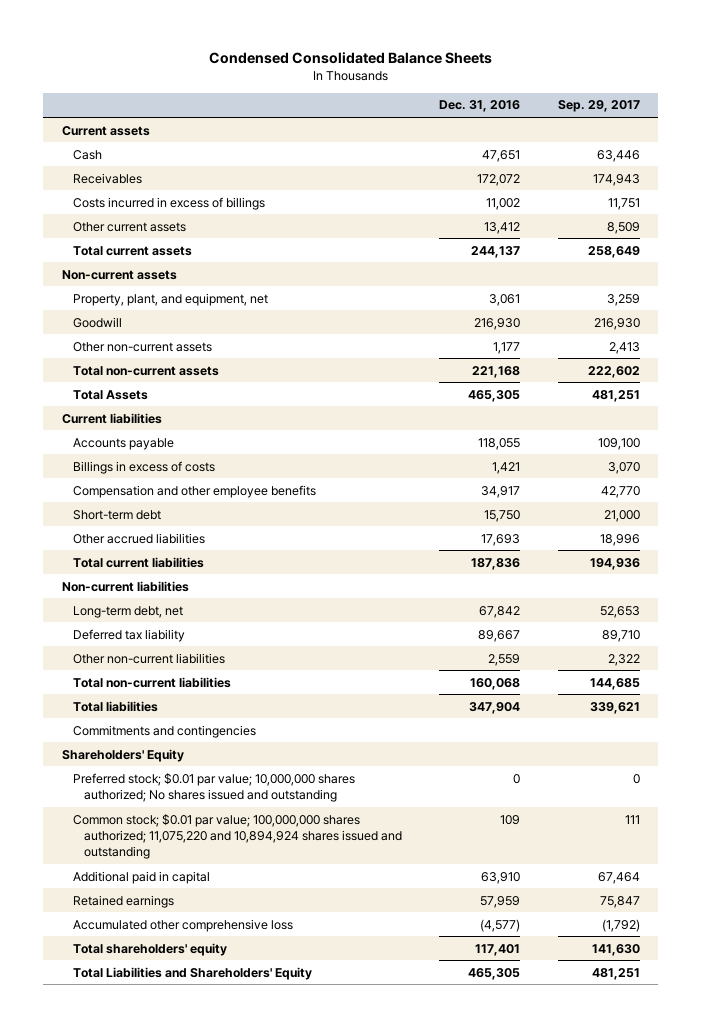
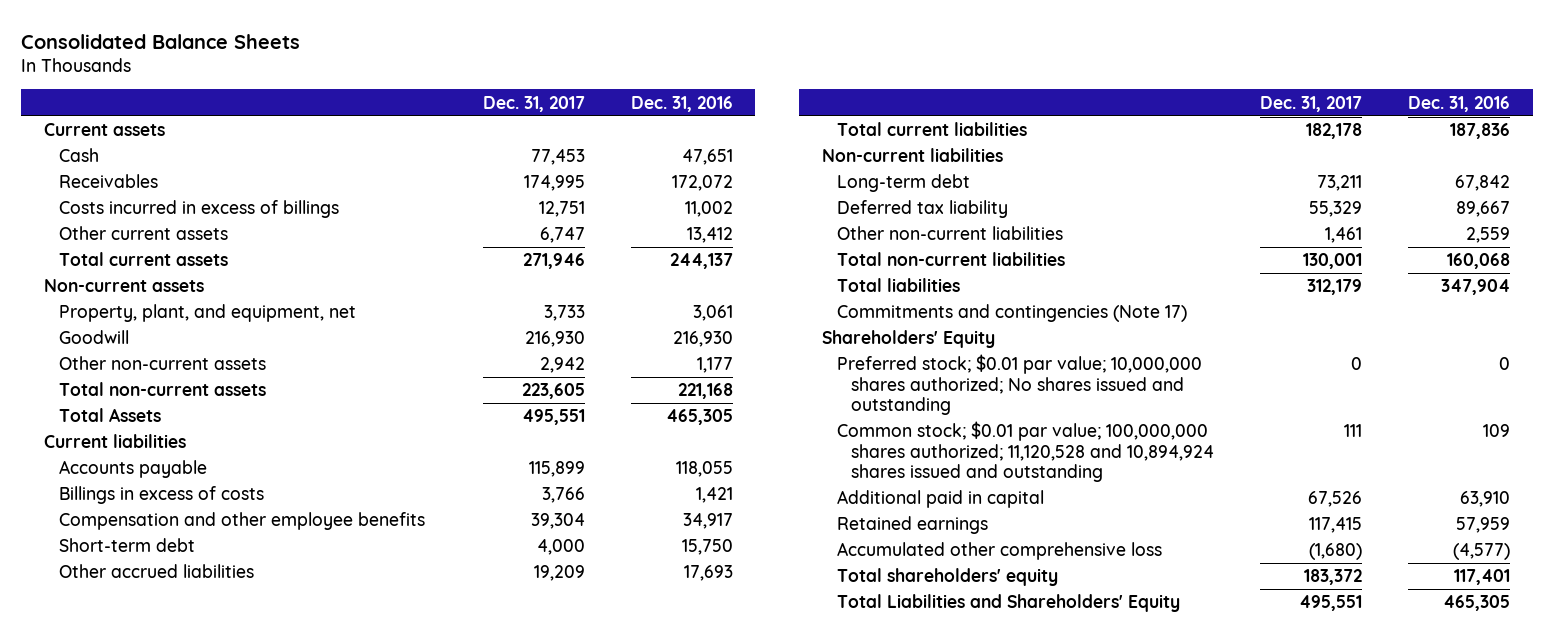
[208,52,492,65] Condensed Consolidated Balance Sheets -> [21,33,301,49] Consolidated Balance Sheets
[557,100,640,113] Sep. 29, 2017 -> none
none -> [482,95,585,112] Dec. 31, 2017
[73,605,184,618] Long-term debt, net -> [836,174,970,193] Long-term debt
[73,724,257,738] Commitments and contingencies -> [836,304,1187,323] Commitments and contingencies (Note 17)
[73,813,403,860] Common stock; $0.01 par value; 100,000,000 shares authorized; 11,075,220 and 10,894,924 shares issued and outstanding -> [836,421,1215,483] Common stock; $0.01 par value; 100,000,000 shares authorized; 11,120,528 and 10,894,924 shares issued and outstanding

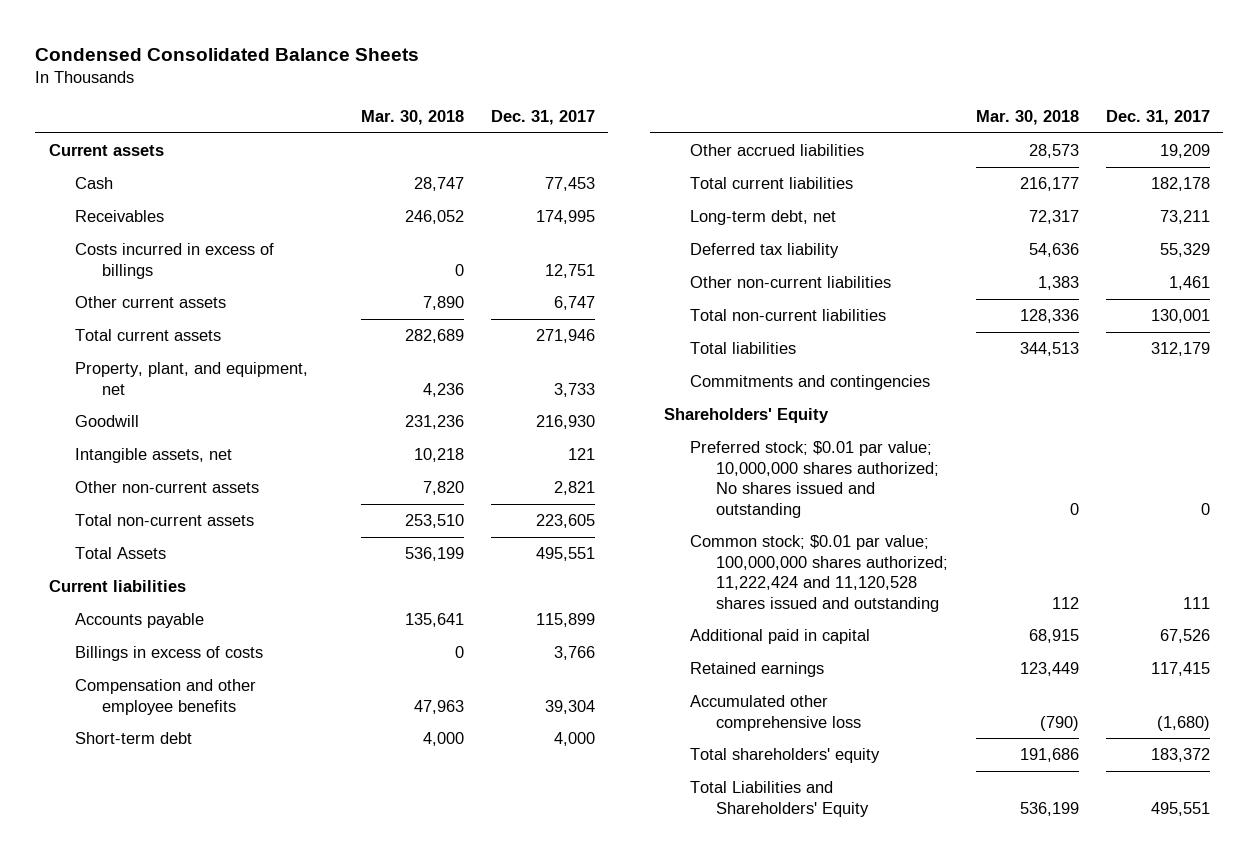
[21,33,301,49] Consolidated Balance Sheets -> [35,47,420,61] Condensed Consolidated Balance Sheets
[630,95,733,112] Dec. 31, 2016 -> none
none -> [360,110,464,126] Mar. 30, 2018
[44,279,205,293] Non-current assets -> none
none -> [75,448,233,464] Intangible assets, net
[539,357,585,374] 2,942 -> [553,481,595,496] 2,821
[822,148,1004,163] Non-current liabilities -> none
[836,174,970,193] Long-term debt -> [690,210,837,226] Long-term debt, net
[836,304,1187,323] Commitments and contingencies (Note 17) -> [690,375,931,391] Commitments and contingencies
[836,421,1215,483] Common stock; $0.01 par value; 100,000,000 shares authorized; 11,120,528 and 10,894,924 shares issued and outstanding -> [690,535,949,612] Common stock; $0.01 par value; 100,000,000 shares authorized; 11,222,424 and 11,120,528 shares issued and outstanding

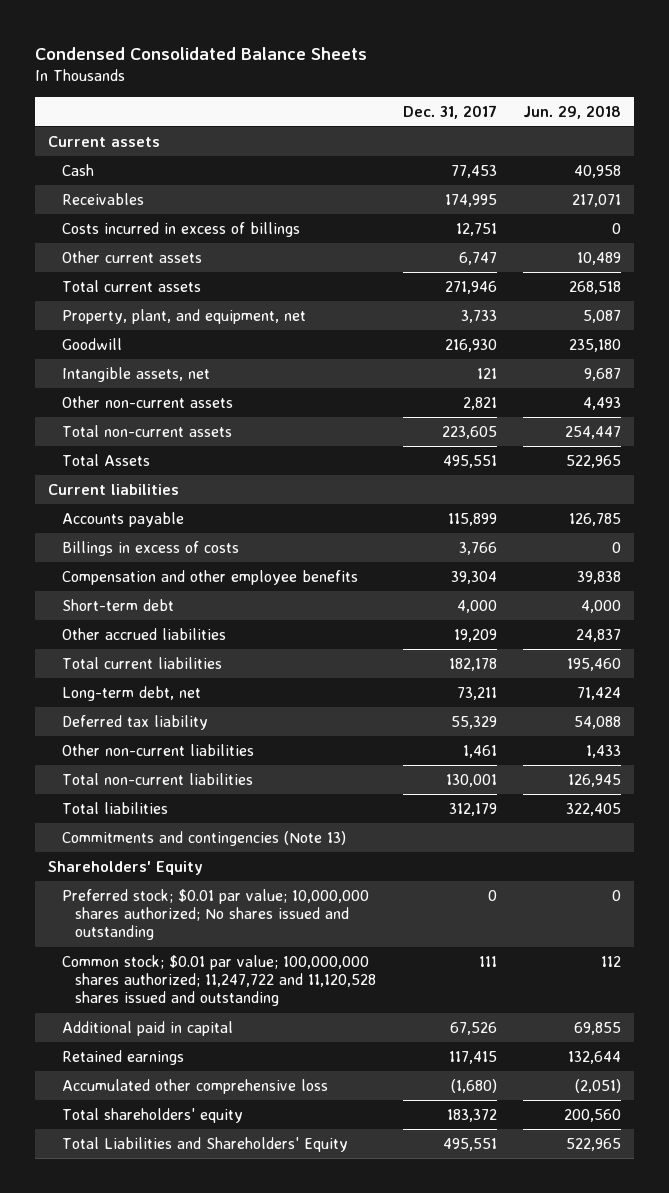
[360,110,464,126] Mar. 30, 2018 -> none
none -> [523,104,622,119] Jun. 29, 2018
[690,375,931,391] Commitments and contingencies -> [61,830,346,846] Commitments and contingencies (Note 13)
[690,535,949,612] Common stock; $0.01 par value; 100,000,000 shares authorized; 11,222,424 and 11,120,528 shares issued and outstanding -> [61,954,377,1007] Common stock; $0.01 par value; 100,000,000 shares authorized; 11,247,722 and 11,120,528 shares issued and outstanding

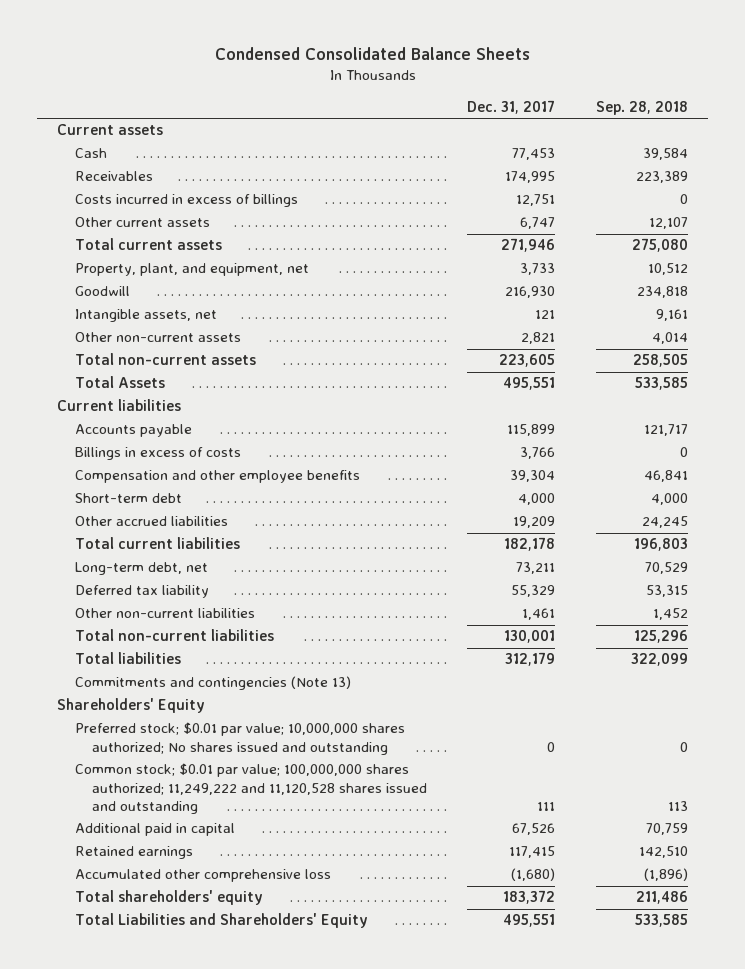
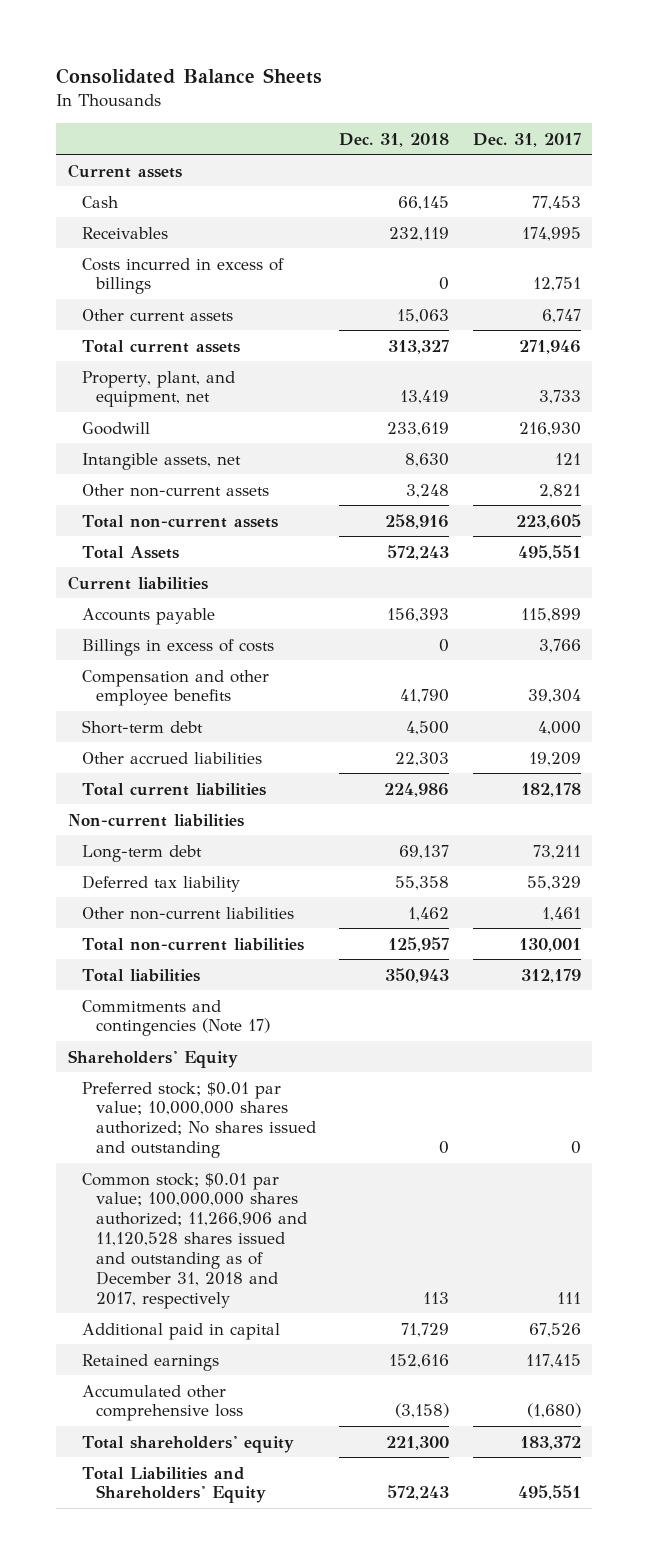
[214,47,530,61] Condensed Consolidated Balance Sheets -> [55,67,322,84] Consolidated Balance Sheets
[595,100,688,115] Sep. 28, 2018 -> none
none -> [339,132,450,147] Dec. 31, 2018
none -> [67,813,244,827] Non-current liabilities
[74,562,208,576] Long-term debt, net -> [81,844,202,862] Long-term debt
[74,676,351,691] Commitments and contingencies (Note 13) -> [81,999,270,1037] Commitments and contingencies (Note 17)
[74,763,428,814] Common stock; $0.01 par value; 100,000,000 shares authorized; 11,249,222 and 11,120,528 shares issued and outstanding -> [81,1172,307,1309] Common stock; $0.01 par value; 100,000,000 shares authorized; 11,266,906 and 11,120,528 shares issued and outstanding as of December 31, 2018 and 2017, respectively

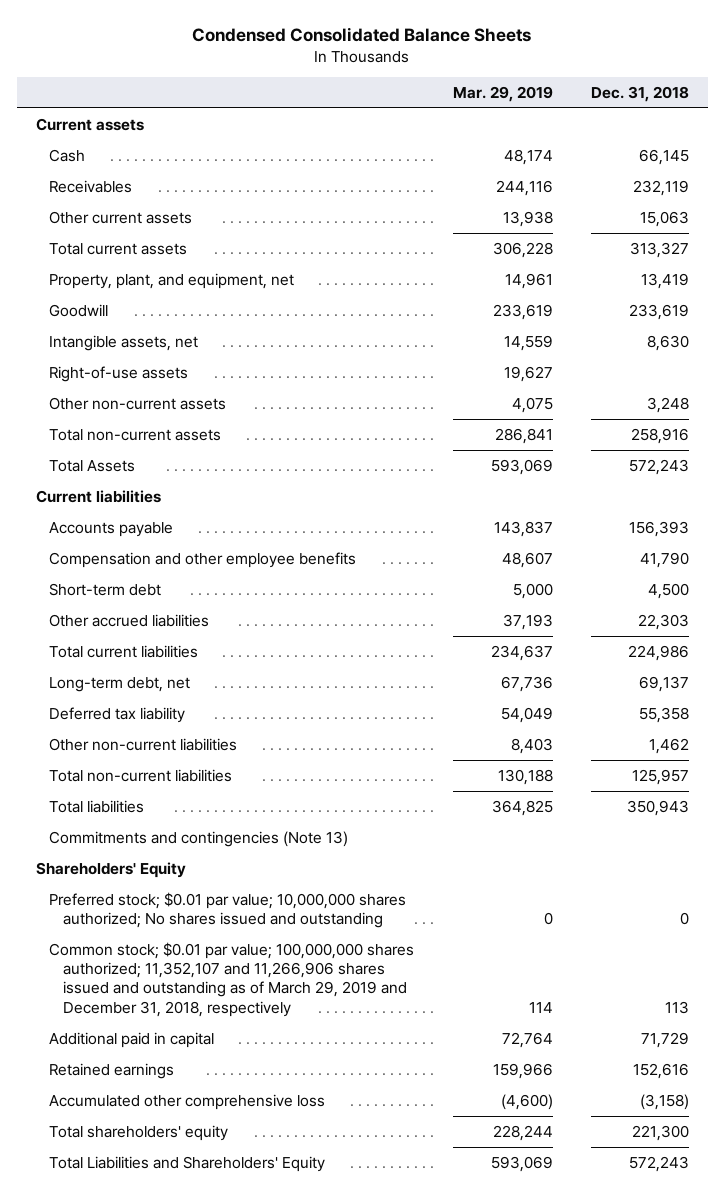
[55,67,322,84] Consolidated Balance Sheets -> [192,26,532,42] Condensed Consolidated Balance Sheets
[472,132,581,147] Dec. 31, 2017 -> none
none -> [452,85,553,102] Mar. 29, 2019
[81,257,284,295] Costs incurred in excess of billings -> none
none -> [49,365,189,382] Right-of-use assets
[81,638,274,656] Billings in excess of costs -> none
[67,813,244,827] Non-current liabilities -> none
[81,844,202,862] Long-term debt -> [49,676,191,692] Long-term debt, net
[81,999,270,1037] Commitments and contingencies (Note 17) -> [49,830,349,847] Commitments and contingencies (Note 13)
[81,1172,307,1309] Common stock; $0.01 par value; 100,000,000 shares authorized; 11,266,906 and 11,120,528 shares issued and outstanding as of December 31, 2018 and 2017, respectively -> [49,941,415,1017] Common stock; $0.01 par value; 100,000,000 shares authorized; 11,352,107 and 11,266,906 shares issued and outstanding as of March 29, 2019 and December 31, 2018, respectively

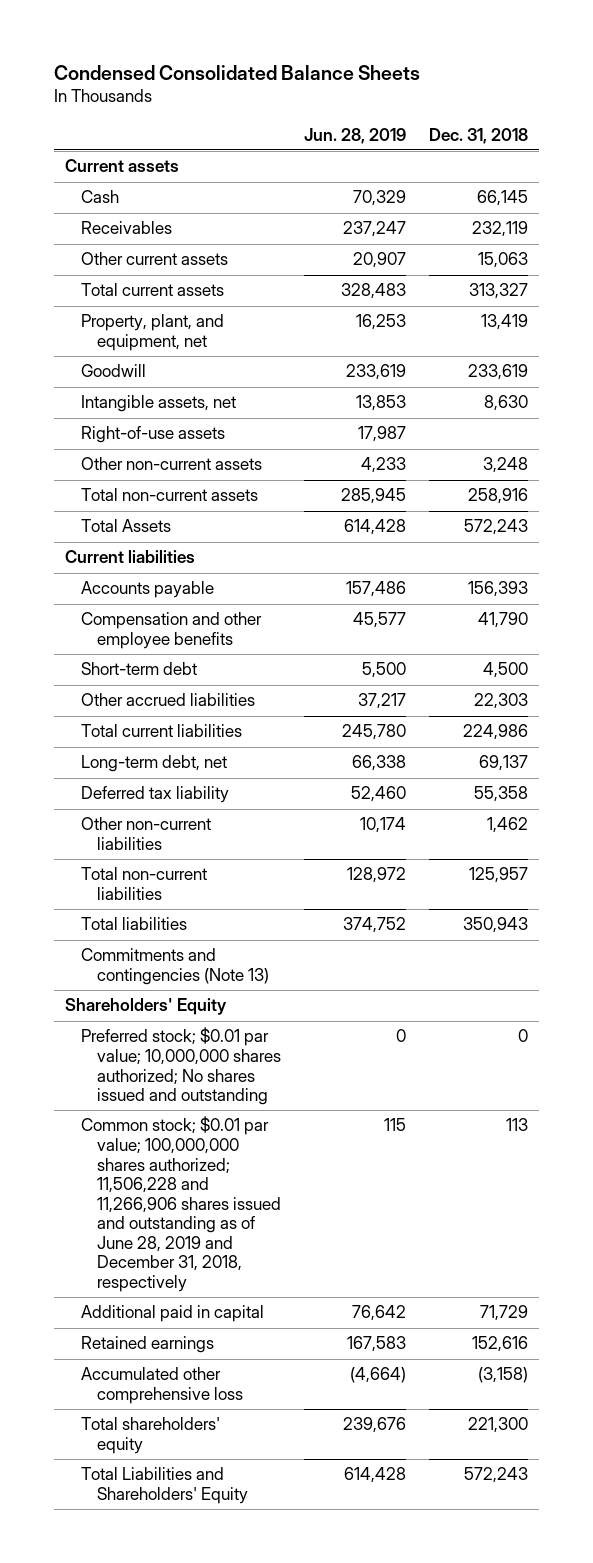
[452,85,553,102] Mar. 29, 2019 -> none
none -> [304,127,407,144] Jun. 28, 2019
[49,941,415,1017] Common stock; $0.01 par value; 100,000,000 shares authorized; 11,352,107 and 11,266,906 shares issued and outstanding as of March 29, 2019 and December 31, 2018, respectively -> [81,1116,282,1292] Common stock; $0.01 par value; 100,000,000 shares authorized; 11,506,228 and 11,266,906 shares issued and outstanding as of June 28, 2019 and December 31, 2018, respectively

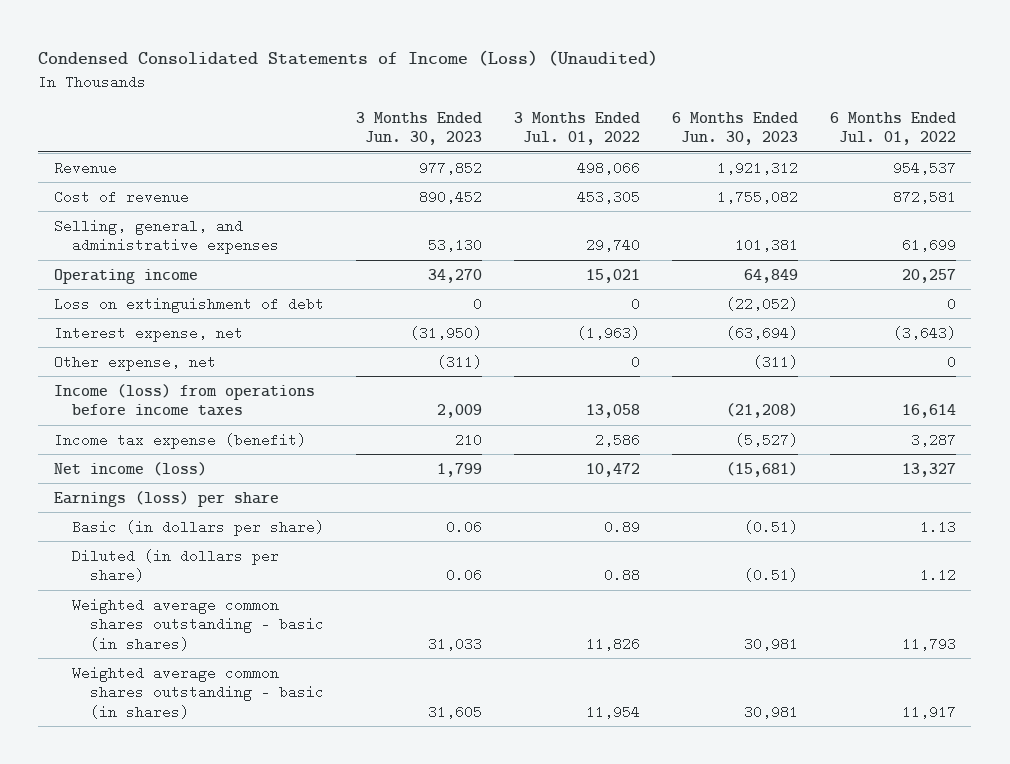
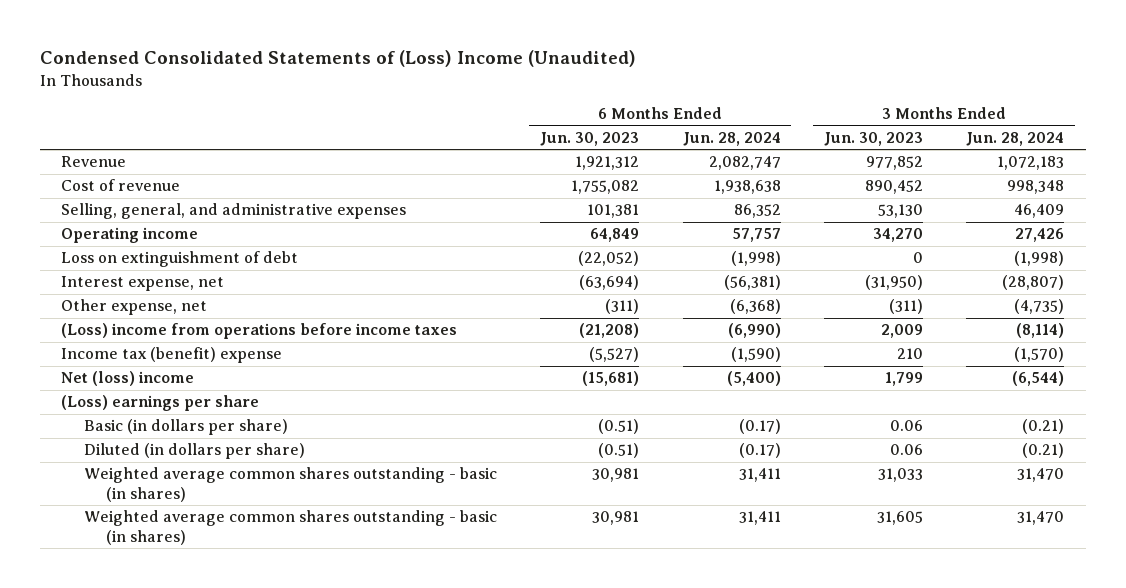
[38,50,659,67] Condensed Consolidated Statements of Income (Loss) (Unaudited) -> [39,50,636,68] Condensed Consolidated Statements of (Loss) Income (Unaudited)
[514,111,641,146] 3 Months Ended Jul. 01, 2022 -> none
[829,111,956,146] 6 Months Ended Jul. 01, 2022 -> none
none -> [682,132,781,147] Jun. 28, 2024
none -> [966,132,1065,147] Jun. 28, 2024
[53,383,315,417] Income (loss) from operations before income taxes -> [61,323,458,340] (Loss) income from operations before income taxes
[53,432,306,449] Income tax expense (benefit) -> [61,347,283,364] Income tax (benefit) expense
[53,461,207,476] Net income (loss) -> [61,371,195,387] Net (loss) income
[53,490,279,507] Earnings (loss) per share -> [61,395,260,412] (Loss) earnings per share

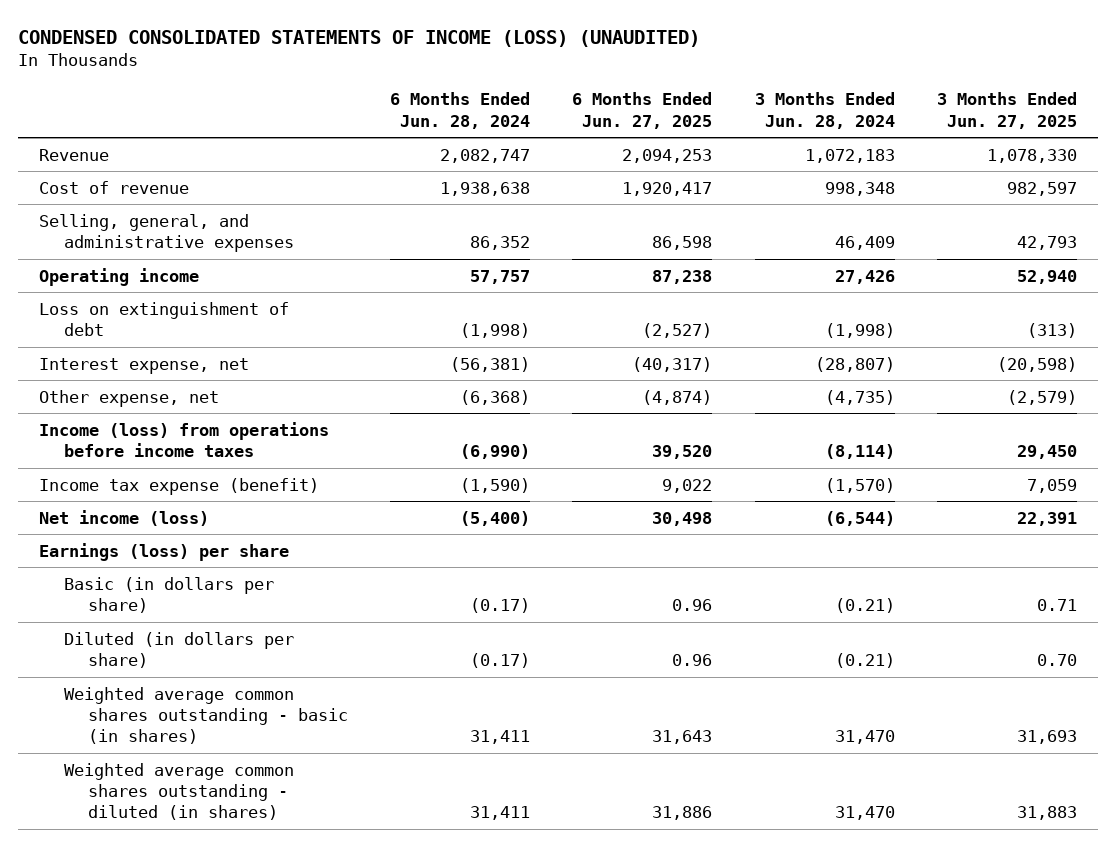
[39,50,636,68] Condensed Consolidated Statements of (Loss) Income (Unaudited) -> [18,29,701,47] CONDENSED CONSOLIDATED STATEMENTS OF INCOME (LOSS) (UNAUDITED)
[540,132,640,147] Jun. 30, 2023 -> none
[824,132,924,147] Jun. 30, 2023 -> none
none -> [572,92,713,129] 6 Months Ended Jun. 27, 2025
none -> [936,92,1077,129] 3 Months Ended Jun. 27, 2025
[61,323,458,340] (Loss) income from operations before income taxes -> [39,421,330,457] Income (loss) from operations before income taxes
[61,347,283,364] Income tax (benefit) expense -> [39,477,320,495] Income tax expense (benefit)
[61,371,195,387] Net (loss) income -> [39,509,210,526] Net income (loss)
[61,395,260,412] (Loss) earnings per share -> [39,542,290,561] Earnings (loss) per share
[83,510,497,546] Weighted average common shares outstanding - basic (in shares) -> [63,762,294,820] Weighted average common shares outstanding - diluted (in shares)

